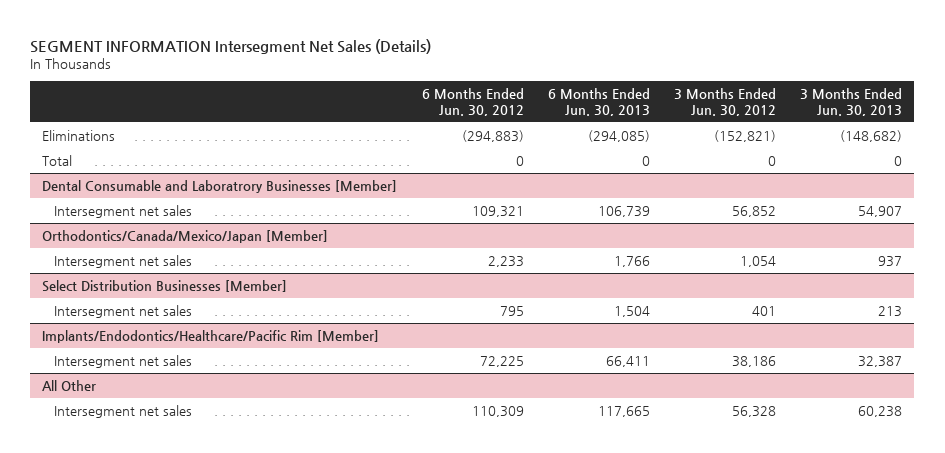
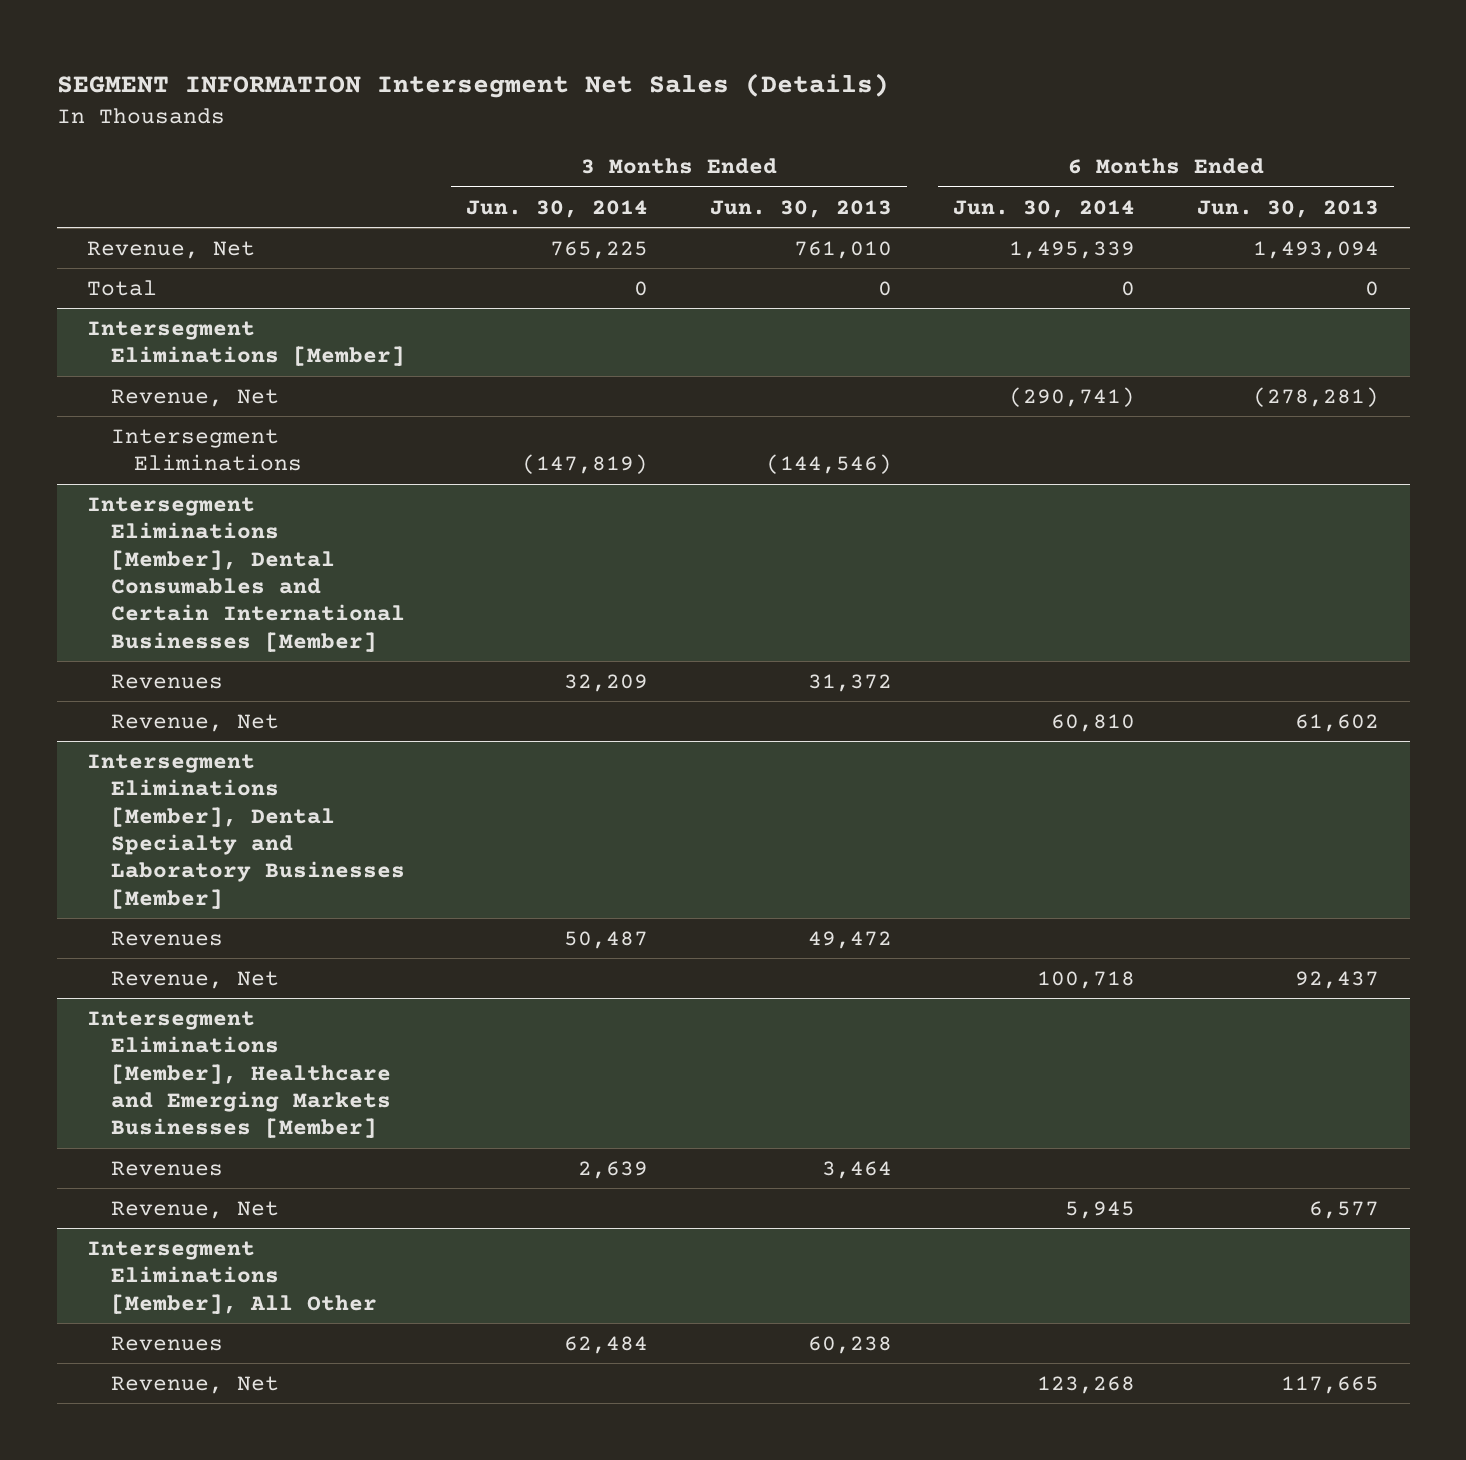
[421,88,524,116] 6 Months Ended Jun. 30, 2012 -> none
[674,88,777,116] 3 Months Ended Jun. 30, 2012 -> none
none -> [466,199,649,218] Jun. 30, 2014
none -> [953,199,1136,218] Jun. 30, 2014
[42,130,116,142] Eliminations -> none
none -> [87,240,256,259] Revenue, Net
[42,180,398,194] Dental Consumable and Laboratrory Businesses [Member] -> none
[54,205,193,219] Intersegment net sales -> none
[42,230,329,244] Orthodontics/Canada/Mexico/Japan [Member] -> none
[54,255,193,269] Intersegment net sales -> none
[42,280,288,293] Select Distribution Businesses [Member] -> none
[54,305,193,319] Intersegment net sales -> none
[42,330,380,344] Implants/Endodontics/Healthcare/Pacific Rim [Member] -> none
[54,355,193,369] Intersegment net sales -> none
[54,405,193,419] Intersegment net sales -> none
none -> [87,320,405,367] Intersegment Eliminations [Member]
none -> [110,388,279,407] Revenue, Net
none -> [110,428,303,472] Intersegment Eliminations
none -> [87,496,405,652] Intersegment Eliminations [Member], Dental Consumables and Certain International Businesses [Member]
none -> [110,673,223,689] Revenues
none -> [110,713,279,732] Revenue, Net
none -> [87,753,405,909] Intersegment Eliminations [Member], Dental Specialty and Laboratory Businesses [Member]
none -> [110,930,223,946] Revenues
none -> [110,970,279,989] Revenue, Net
none -> [87,1010,391,1139] Intersegment Eliminations [Member], Healthcare and Emerging Markets Businesses [Member]
none -> [110,1160,223,1176] Revenues
none -> [110,1200,279,1219] Revenue, Net
[42,380,97,392] All Other -> [87,1240,377,1314] Intersegment Eliminations [Member], All Other
none -> [110,1335,223,1351] Revenues
none -> [110,1375,279,1394] Revenue, Net

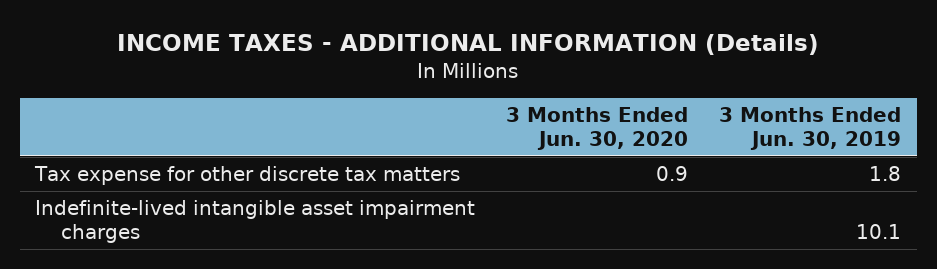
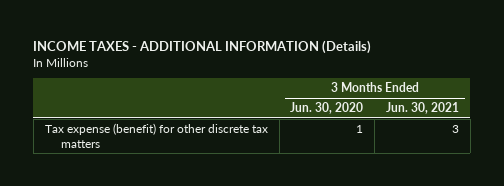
[719,107,902,150] 3 Months Ended Jun. 30, 2019 -> none
none -> [386,102,460,115] Jun. 30, 2021
[35,200,476,244] Indefinite-lived intangible asset impairment charges -> none
[34,166,461,186] Tax expense for other discrete tax matters -> [44,123,268,148] Tax expense (benefit) for other discrete tax matters
[656,166,689,182] 0.9 -> [356,125,364,134] 1

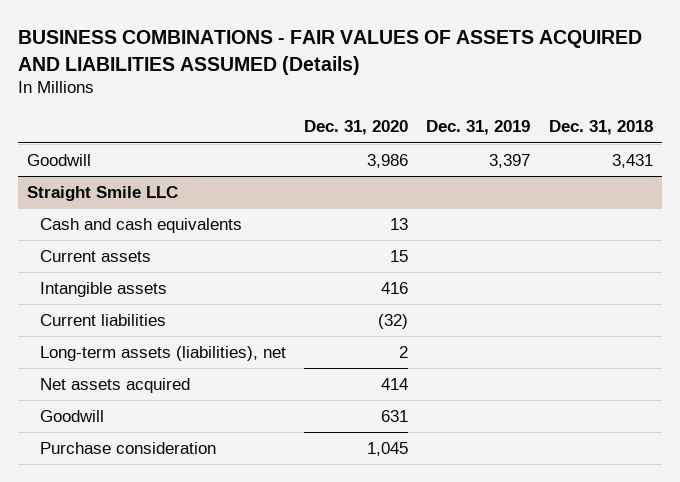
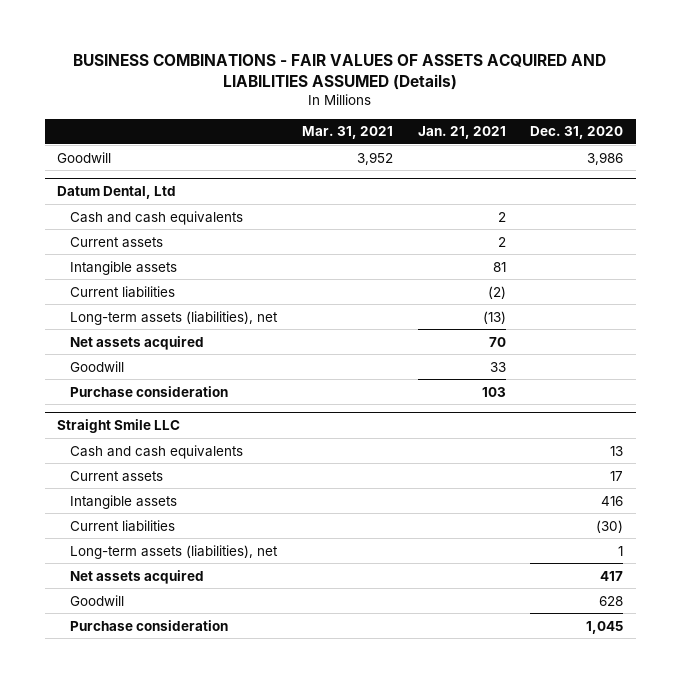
[426,120,531,136] Dec. 31, 2019 -> none
[548,120,653,136] Dec. 31, 2018 -> none
none -> [301,126,393,140] Mar. 31, 2021
none -> [417,126,506,140] Jan. 21, 2021
none -> [57,186,177,200] Datum Dental, Ltd
none -> [69,210,243,225] Cash and cash equivalents
none -> [69,236,163,248] Current assets
none -> [69,260,177,275] Intangible assets
none -> [69,285,175,298] Current liabilities
none -> [69,310,278,325] Long-term assets (liabilities), net
none -> [69,335,204,350] Net assets acquired
none -> [69,360,124,372] Goodwill
none -> [69,385,228,397] Purchase consideration
[390,250,409,263] 15 -> [610,470,624,481] 17
[378,314,409,330] (32) -> [596,519,624,533] (30)
[399,346,409,359] 2 -> [618,545,624,556] 1
[381,378,409,391] 414 -> [600,570,624,581] 417
[381,410,409,423] 631 -> [599,595,624,606] 628

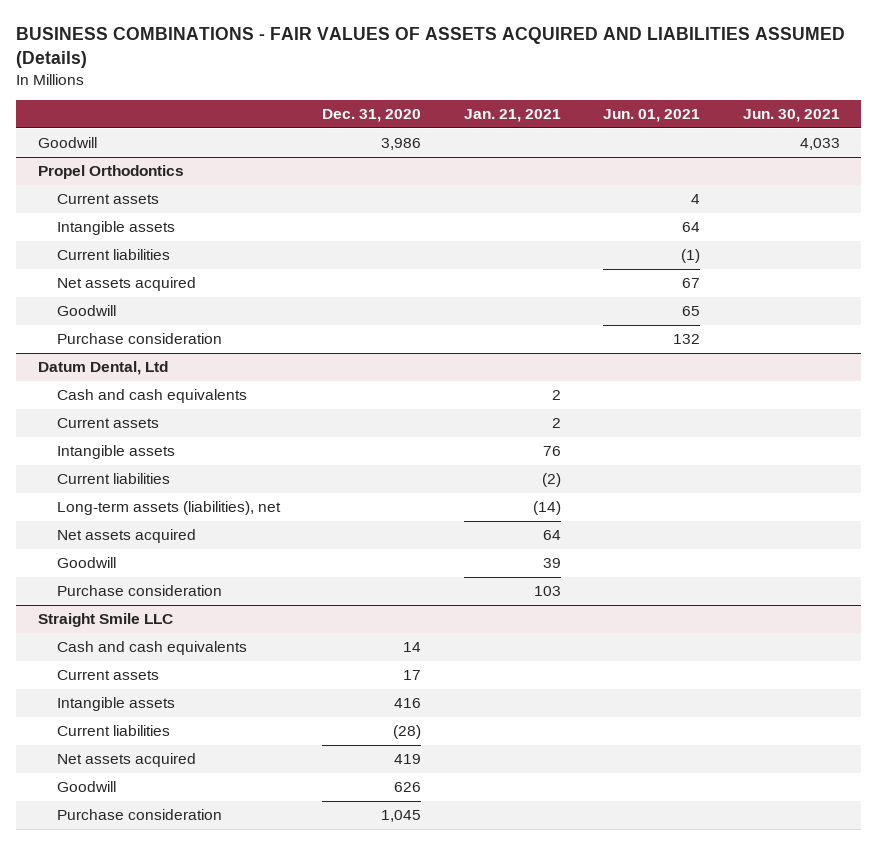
[301,126,393,140] Mar. 31, 2021 -> none
none -> [603,109,701,123] Jun. 01, 2021
none -> [742,109,840,123] Jun. 30, 2021
none -> [37,165,184,180] Propel Orthodontics
none -> [56,194,159,205] Current assets
none -> [56,221,175,236] Intangible assets
none -> [56,249,170,261] Current liabilities
none -> [56,277,196,292] Net assets acquired
none -> [56,305,116,317] Goodwill
none -> [56,333,222,345] Purchase consideration
[492,261,506,272] 81 -> [542,446,561,457] 76
[482,310,506,324] (13) -> [532,501,561,516] (14)
[488,336,506,347] 70 -> [542,530,561,541] 64
[489,361,506,372] 33 -> [542,558,561,569] 39
[610,445,624,456] 13 -> [403,642,422,653] 14
[69,544,278,559] Long-term assets (liabilities), net -> none
[596,519,624,533] (30) -> [393,725,422,740] (28)
[600,570,624,581] 417 -> [394,754,422,765] 419
[599,595,624,606] 628 -> [394,782,422,793] 626

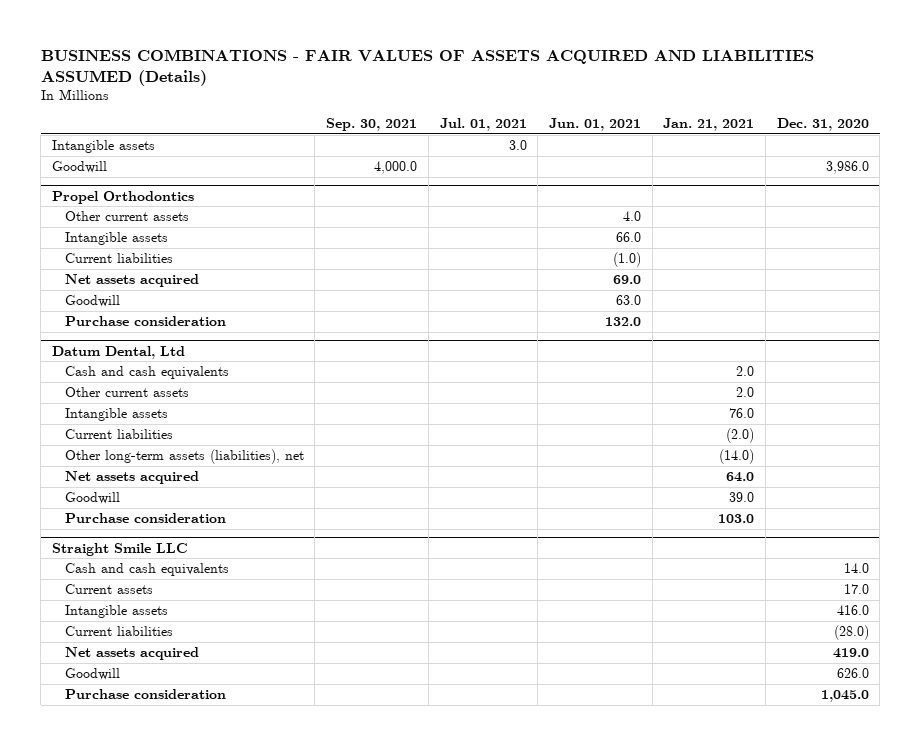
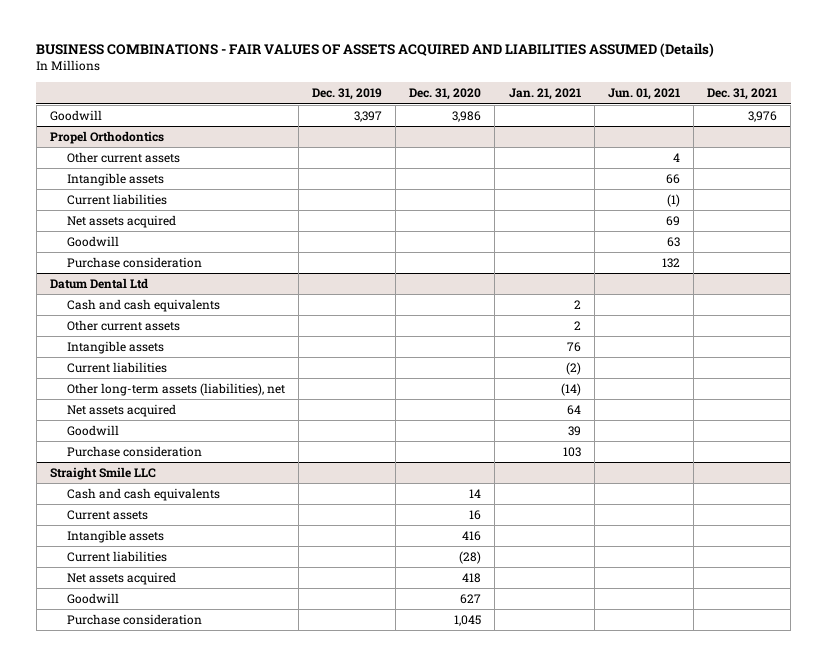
[326,117,418,131] Sep. 30, 2021 -> none
[439,117,527,131] Jul. 01, 2021 -> none
none -> [311,88,382,101] Dec. 31, 2019
none -> [707,88,778,101] Dec. 31, 2021
[51,139,155,153] Intangible assets -> none
[825,160,869,174] 3,986.0 -> [452,111,482,123] 3,986
[622,210,641,221] 4.0 -> [672,153,680,163] 4
[615,231,641,242] 66.0 -> [665,174,680,185] 66
[612,251,641,267] (1.0) -> [666,194,680,208] (1)
[612,274,641,284] 69.0 -> [665,216,680,227] 69
[615,294,641,305] 63.0 -> [666,237,680,248] 63
[604,316,641,326] 132.0 -> [661,258,680,269] 132
[51,345,185,359] Datum Dental, Ltd -> [49,278,148,290] Datum Dental Ltd
[736,365,755,376] 2.0 -> [573,300,581,310] 2
[736,386,755,397] 2.0 -> [573,321,581,331] 2
[729,407,755,418] 76.0 -> [566,342,581,353] 76
[726,427,755,443] (2.0) -> [565,362,581,376] (2)
[719,448,755,464] (14.0) -> [560,383,581,397] (14)
[726,471,755,482] 64.0 -> [566,405,581,416] 64
[729,491,755,502] 39.0 -> [567,426,581,437] 39
[718,513,755,523] 103.0 -> [562,447,581,458] 103
[843,562,869,573] 14.0 -> [469,489,482,499] 14
[843,583,869,594] 17.0 -> [469,510,482,521] 16
[836,604,869,615] 416.0 -> [462,531,482,542] 416
[833,624,869,640] (28.0) -> [459,551,482,565] (28)
[832,647,869,658] 419.0 -> [462,573,482,584] 418
[836,667,869,678] 626.0 -> [460,594,482,605] 627
[820,689,869,702] 1,045.0 -> [454,615,482,627] 1,045

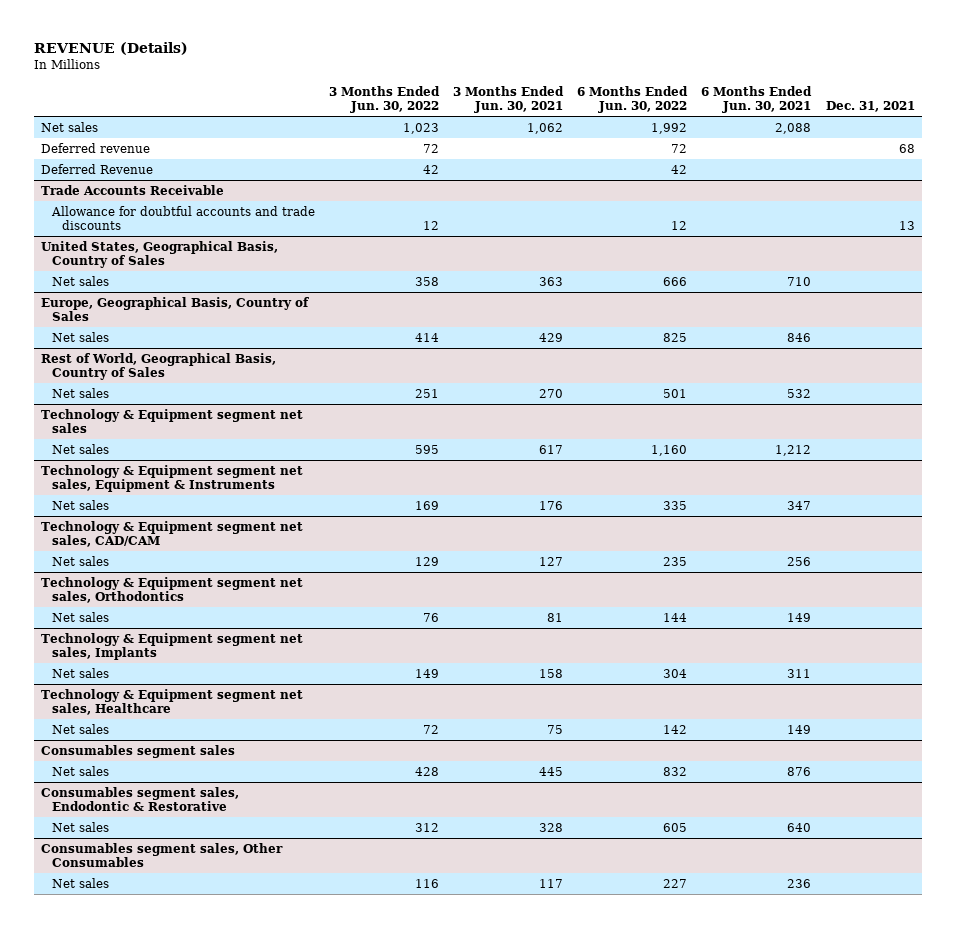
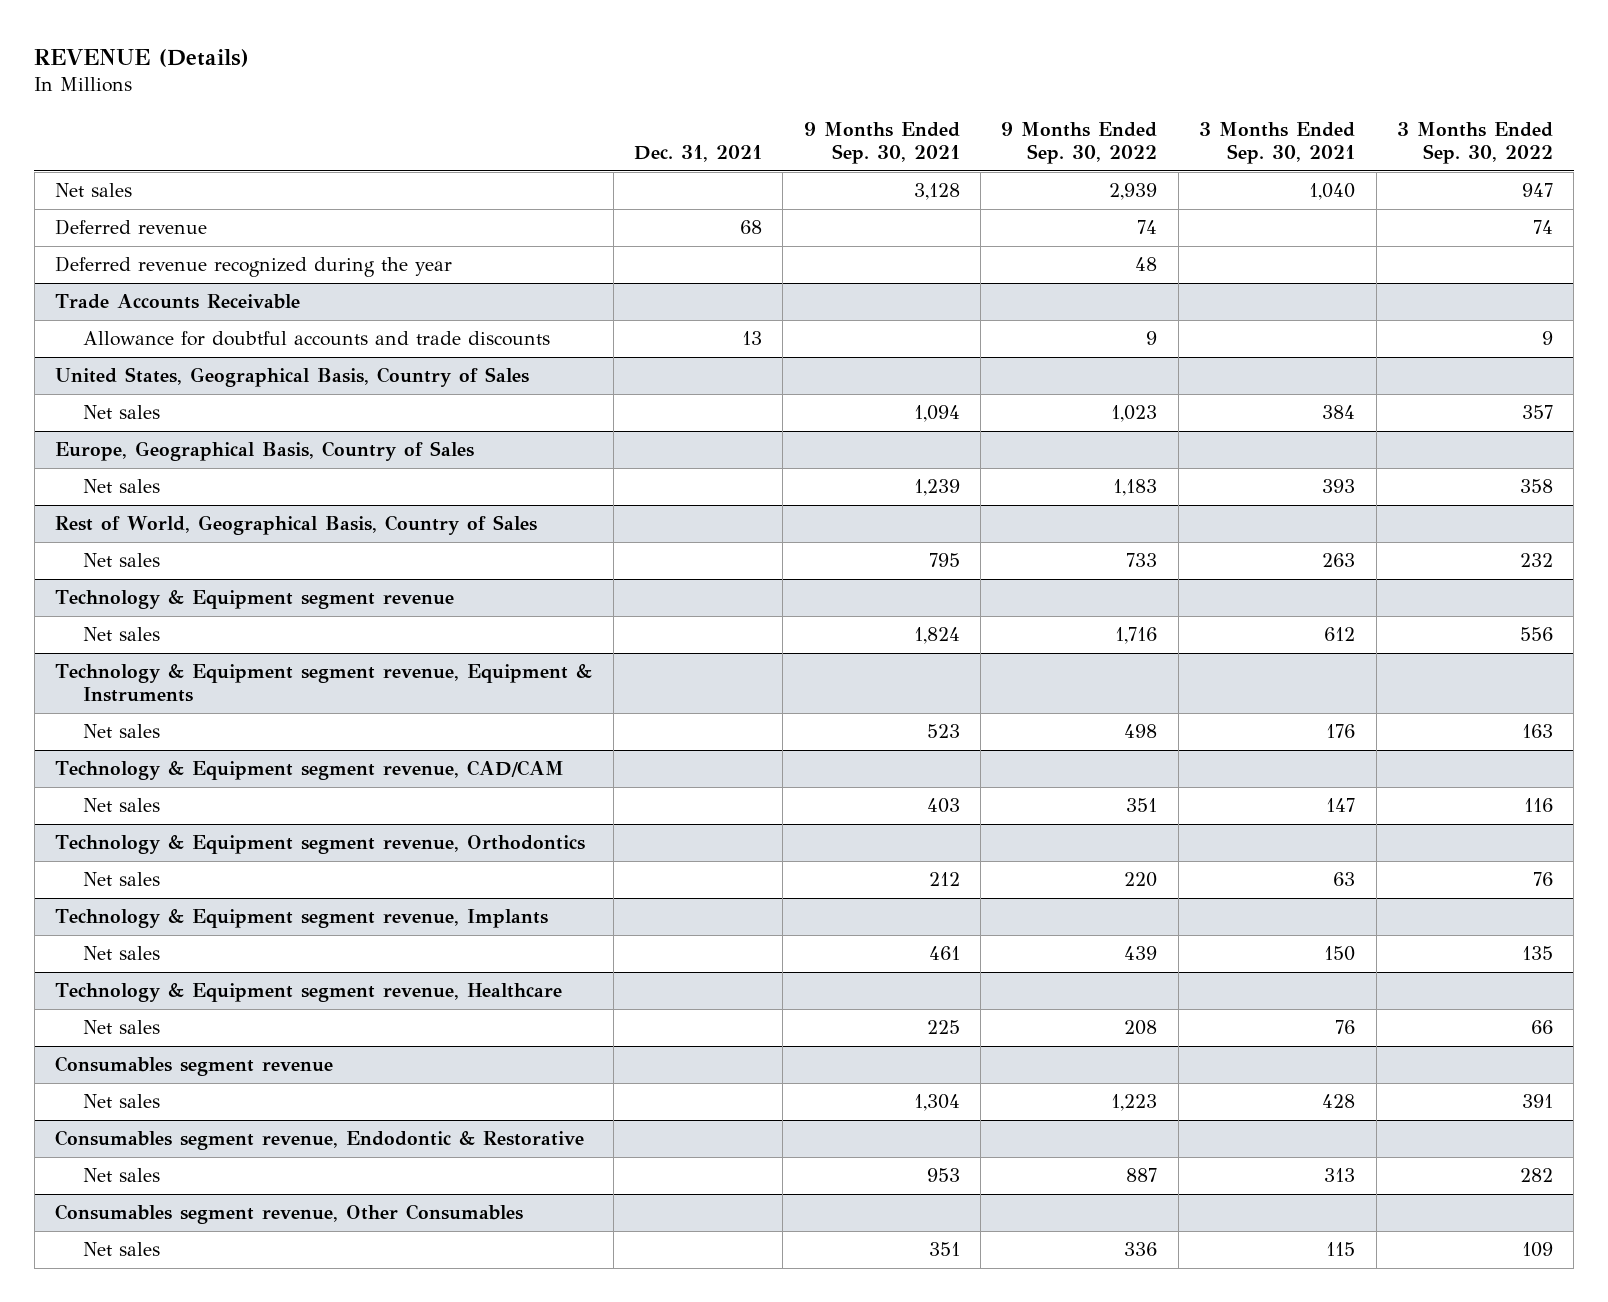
[328,86,440,114] 3 Months Ended Jun. 30, 2022 -> none
[452,86,564,114] 3 Months Ended Jun. 30, 2021 -> none
[577,86,689,114] 6 Months Ended Jun. 30, 2022 -> none
[701,86,813,114] 6 Months Ended Jun. 30, 2021 -> none
none -> [803,121,960,165] 9 Months Ended Sep. 30, 2021
none -> [1001,121,1158,165] 9 Months Ended Sep. 30, 2022
none -> [1199,121,1356,165] 3 Months Ended Sep. 30, 2021
none -> [1397,121,1554,165] 3 Months Ended Sep. 30, 2022
[41,164,154,175] Deferred Revenue -> none
none -> [55,256,453,278] Deferred revenue recognized during the year
[41,409,304,433] Technology & Equipment segment net sales -> [55,590,455,610] Technology & Equipment segment revenue
[41,465,304,492] Technology & Equipment segment net sales, Equipment & Instruments -> [55,664,593,703] Technology & Equipment segment revenue, Equipment & Instruments
[41,521,304,547] Technology & Equipment segment net sales, CAD/CAM -> [55,760,565,781] Technology & Equipment segment revenue, CAD/CAM
[41,577,304,603] Technology & Equipment segment net sales, Orthodontics -> [55,835,586,855] Technology & Equipment segment revenue, Orthodontics
[41,633,304,660] Technology & Equipment segment net sales, Implants -> [55,909,549,929] Technology & Equipment segment revenue, Implants
[41,689,304,715] Technology & Equipment segment net sales, Healthcare -> [55,983,563,1003] Technology & Equipment segment revenue, Healthcare
[41,745,236,759] Consumables segment sales -> [55,1056,334,1077] Consumables segment revenue
[41,787,240,811] Consumables segment sales, Endodontic & Restorative -> [55,1130,585,1151] Consumables segment revenue, Endodontic & Restorative
[41,843,284,867] Consumables segment sales, Other Consumables -> [55,1204,524,1225] Consumables segment revenue, Other Consumables

